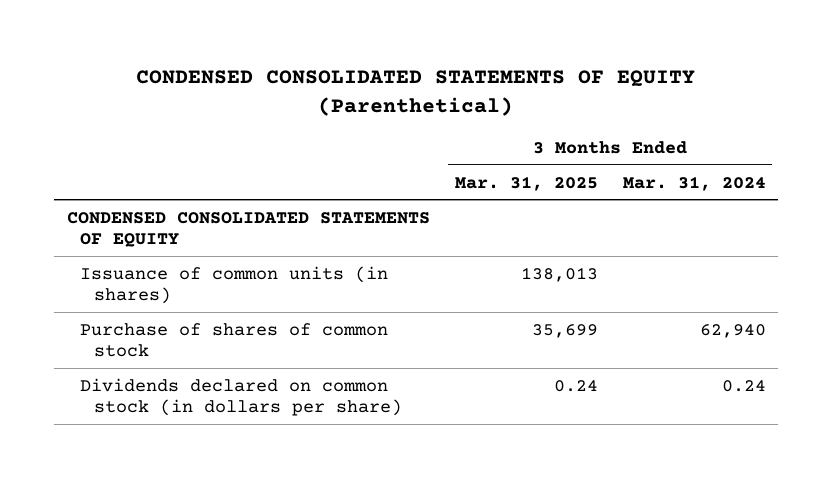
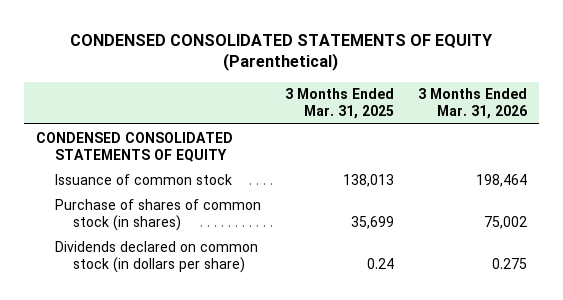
[622,175,766,191] Mar. 31, 2024 -> none
none -> [418,88,528,120] 3 Months Ended Mar. 31, 2026
[80,265,389,305] Issuance of common units (in shares) -> [54,173,232,185] Issuance of common stock
[80,322,389,358] Purchase of shares of common stock -> [54,198,261,231] Purchase of shares of common stock (in shares)

